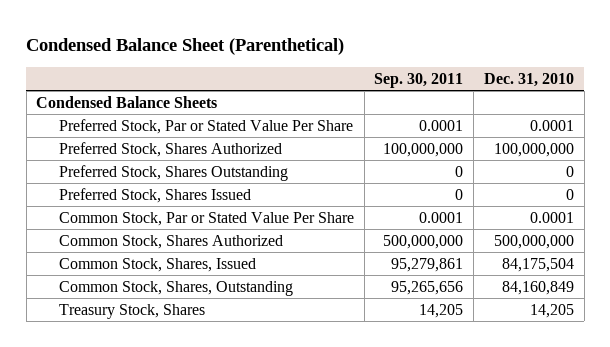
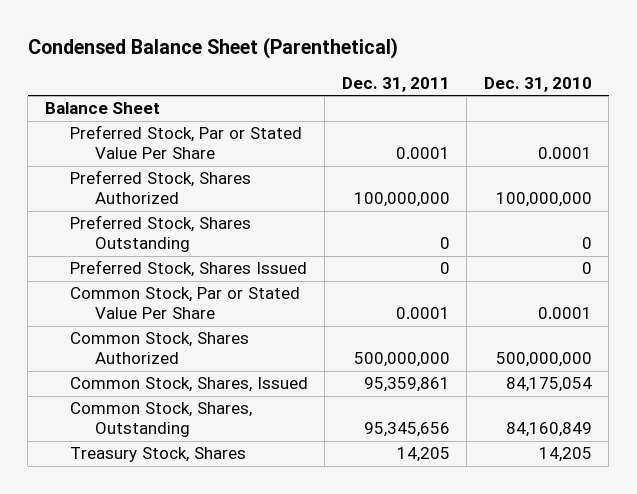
[374,72,464,88] Sep. 30, 2011 -> none
none -> [341,77,450,93] Dec. 31, 2011
[36,95,218,108] Condensed Balance Sheets -> [44,102,160,115] Balance Sheet
[502,257,575,272] 84,175,504 -> [505,377,592,393] 84,175,054

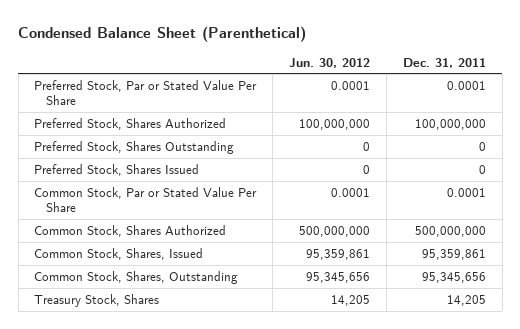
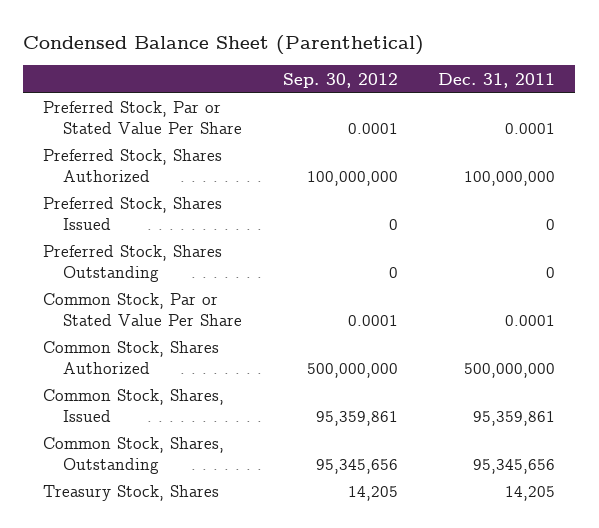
[289,57,371,68] Jun. 30, 2012 -> none
none -> [282,72,398,88] Sep. 30, 2012
[34,140,235,154] Preferred Stock, Shares Outstanding -> [43,245,223,283] Preferred Stock, Shares Outstanding

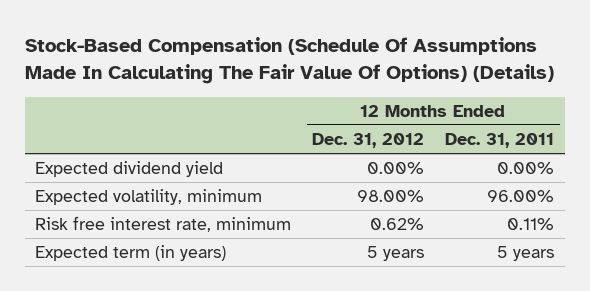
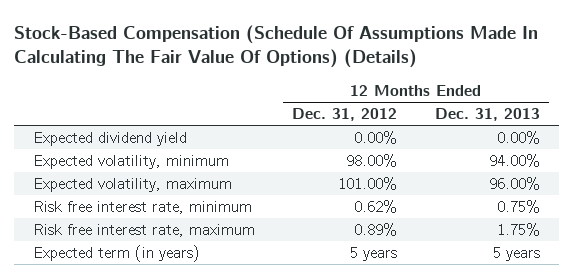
[445,133,555,149] Dec. 31, 2011 -> none
none -> [434,108,540,122] Dec. 31, 2013
none -> [32,177,232,192] Expected volatility, maximum
none -> [32,223,255,237] Risk free interest rate, maximum

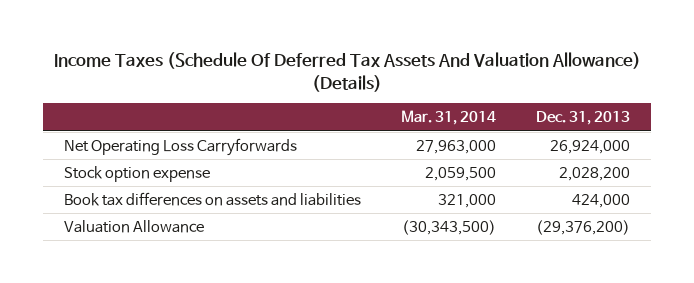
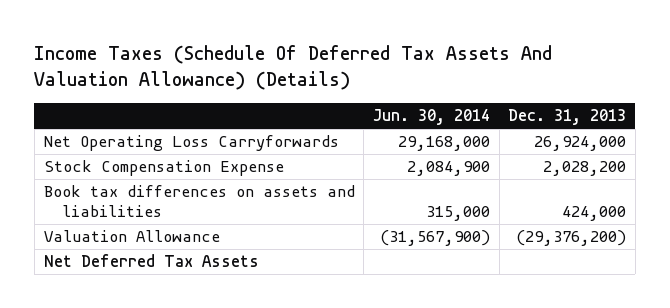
[401,110,497,126] Mar. 31, 2014 -> none
none -> [372,109,490,126] Jun. 30, 2014
[63,165,210,182] Stock option expense -> [43,160,284,177] Stock Compensation Expense
none -> [43,254,259,268] Net Deferred Tax Assets

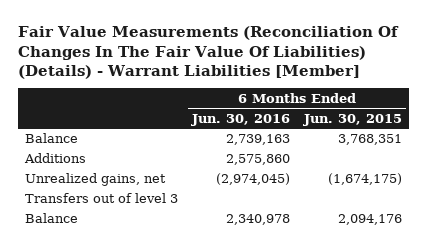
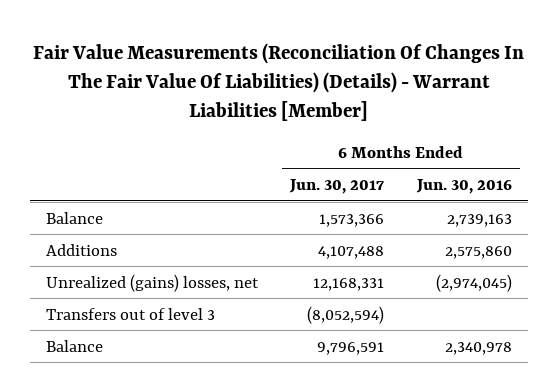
[303,113,403,126] Jun. 30, 2015 -> none
none -> [289,179,385,195] Jun. 30, 2017
[24,173,166,187] Unrealized gains, net -> [45,273,259,292] Unrealized (gains) losses, net

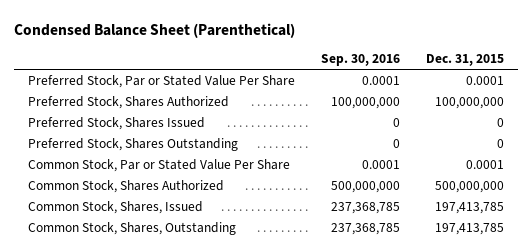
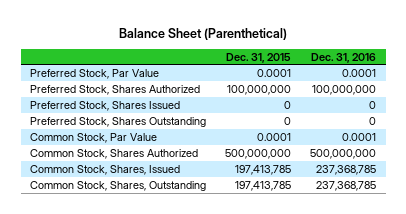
[14,23,296,39] Condensed Balance Sheet (Parenthetical) -> [119,27,288,40] Balance Sheet (Parenthetical)
[320,54,400,67] Sep. 30, 2016 -> none
none -> [311,52,377,63] Dec. 31, 2016
[27,74,295,88] Preferred Stock, Par or Stated Value Per Share -> [30,68,160,79] Preferred Stock, Par Value
[27,158,290,172] Common Stock, Par or Stated Value Per Share -> [30,132,158,143] Common Stock, Par Value

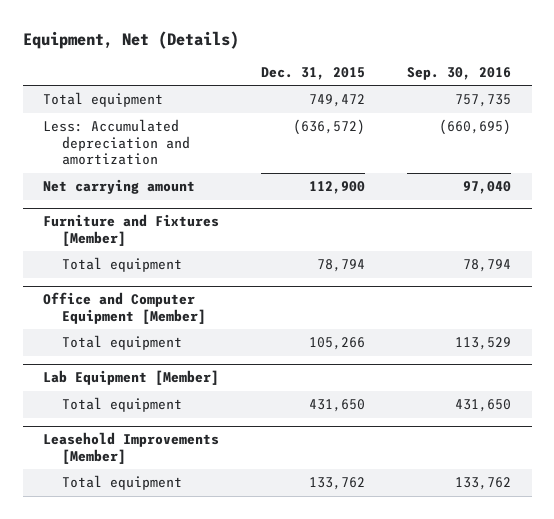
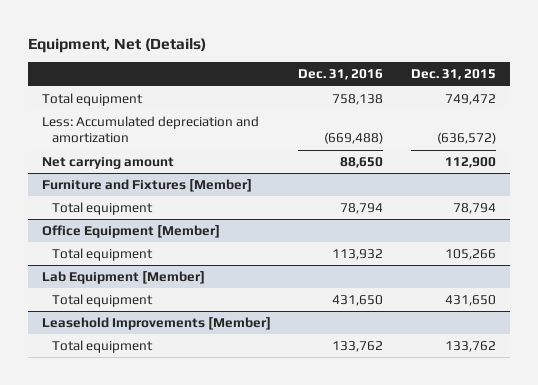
[406,66,511,80] Sep. 30, 2016 -> none
none -> [298,69,384,81] Dec. 31, 2016
[43,292,206,324] Office and Computer Equipment [Member] -> [41,225,220,239] Office Equipment [Member]

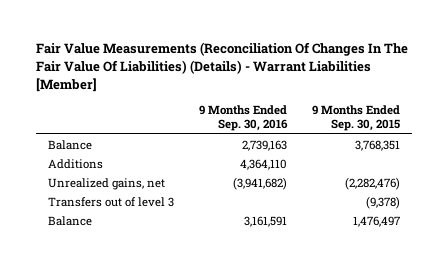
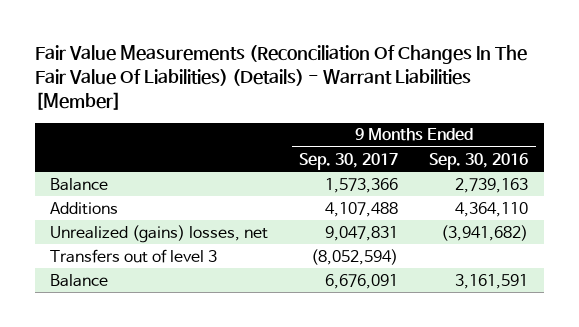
[311,104,400,132] 9 Months Ended Sep. 30, 2015 -> none
none -> [299,152,399,170] Sep. 30, 2017
[48,177,166,190] Unrealized gains, net -> [50,224,269,243] Unrealized (gains) losses, net

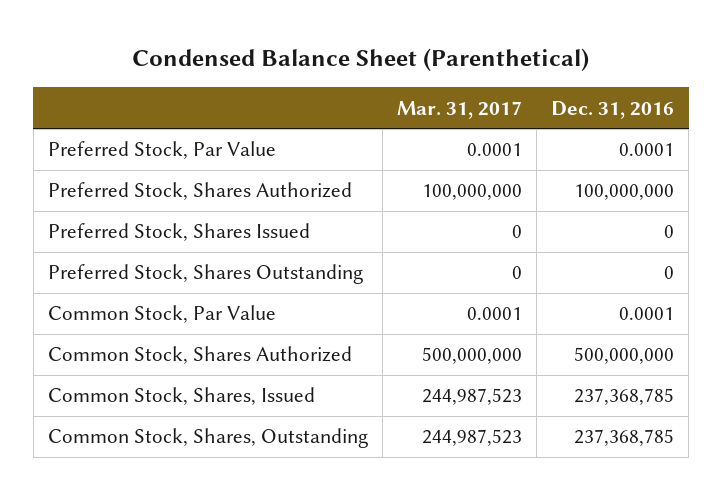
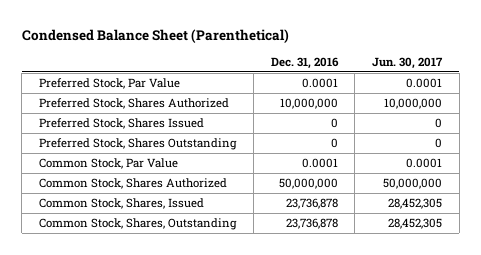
[396,100,522,119] Mar. 31, 2017 -> none
none -> [372,56,444,69] Jun. 30, 2017
[574,184,675,201] 100,000,000 -> [279,98,338,110] 10,000,000
[574,347,675,365] 500,000,000 -> [278,178,338,190] 50,000,000
[574,388,675,406] 237,368,785 -> [285,198,338,210] 23,736,878
[574,429,675,447] 237,368,785 -> [285,218,338,230] 23,736,878

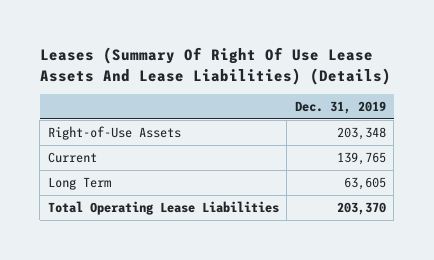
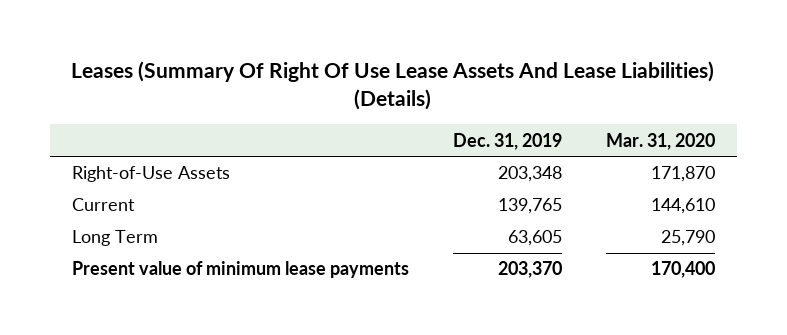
none -> [605,132,715,150] Mar. 31, 2020
[47,201,279,216] Total Operating Lease Liabilities -> [72,261,410,279] Present value of minimum lease payments

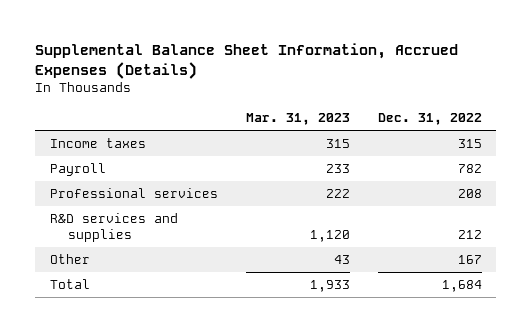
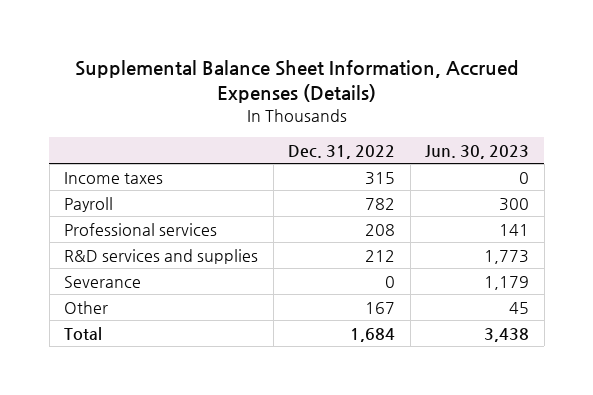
[245,112,350,125] Mar. 31, 2023 -> none
none -> [425,144,530,159] Jun. 30, 2023
none -> [64,275,142,288] Severance

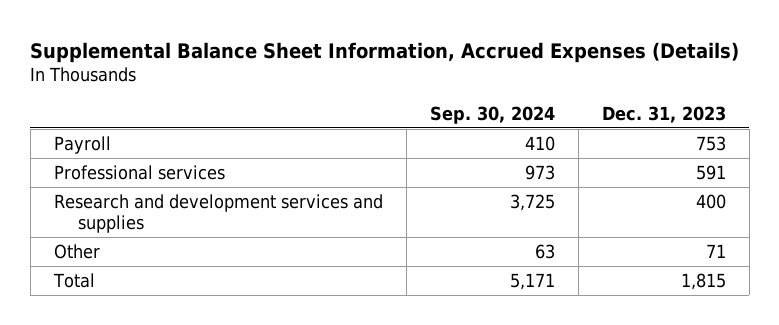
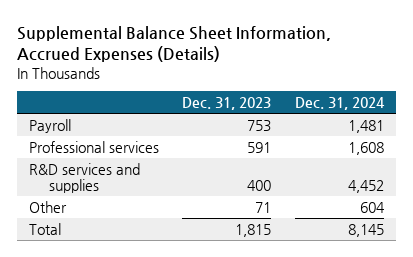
[429,105,555,124] Sep. 30, 2024 -> none
none -> [295,97,386,111] Dec. 31, 2024
[53,193,383,234] Research and development services and supplies -> [28,162,140,194] R&D services and supplies

